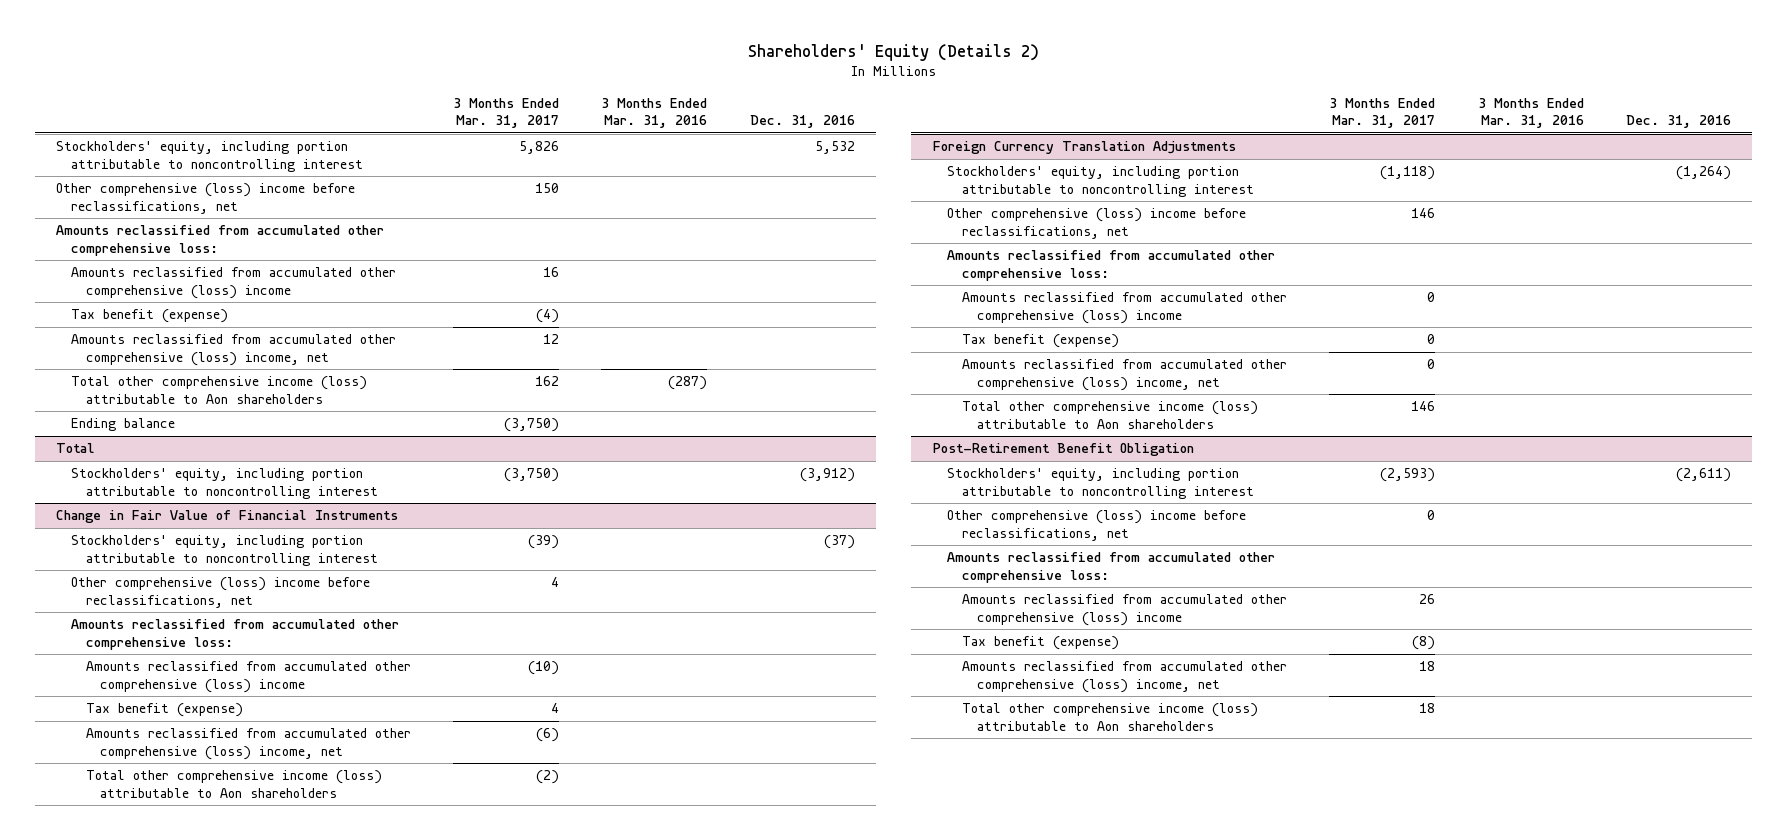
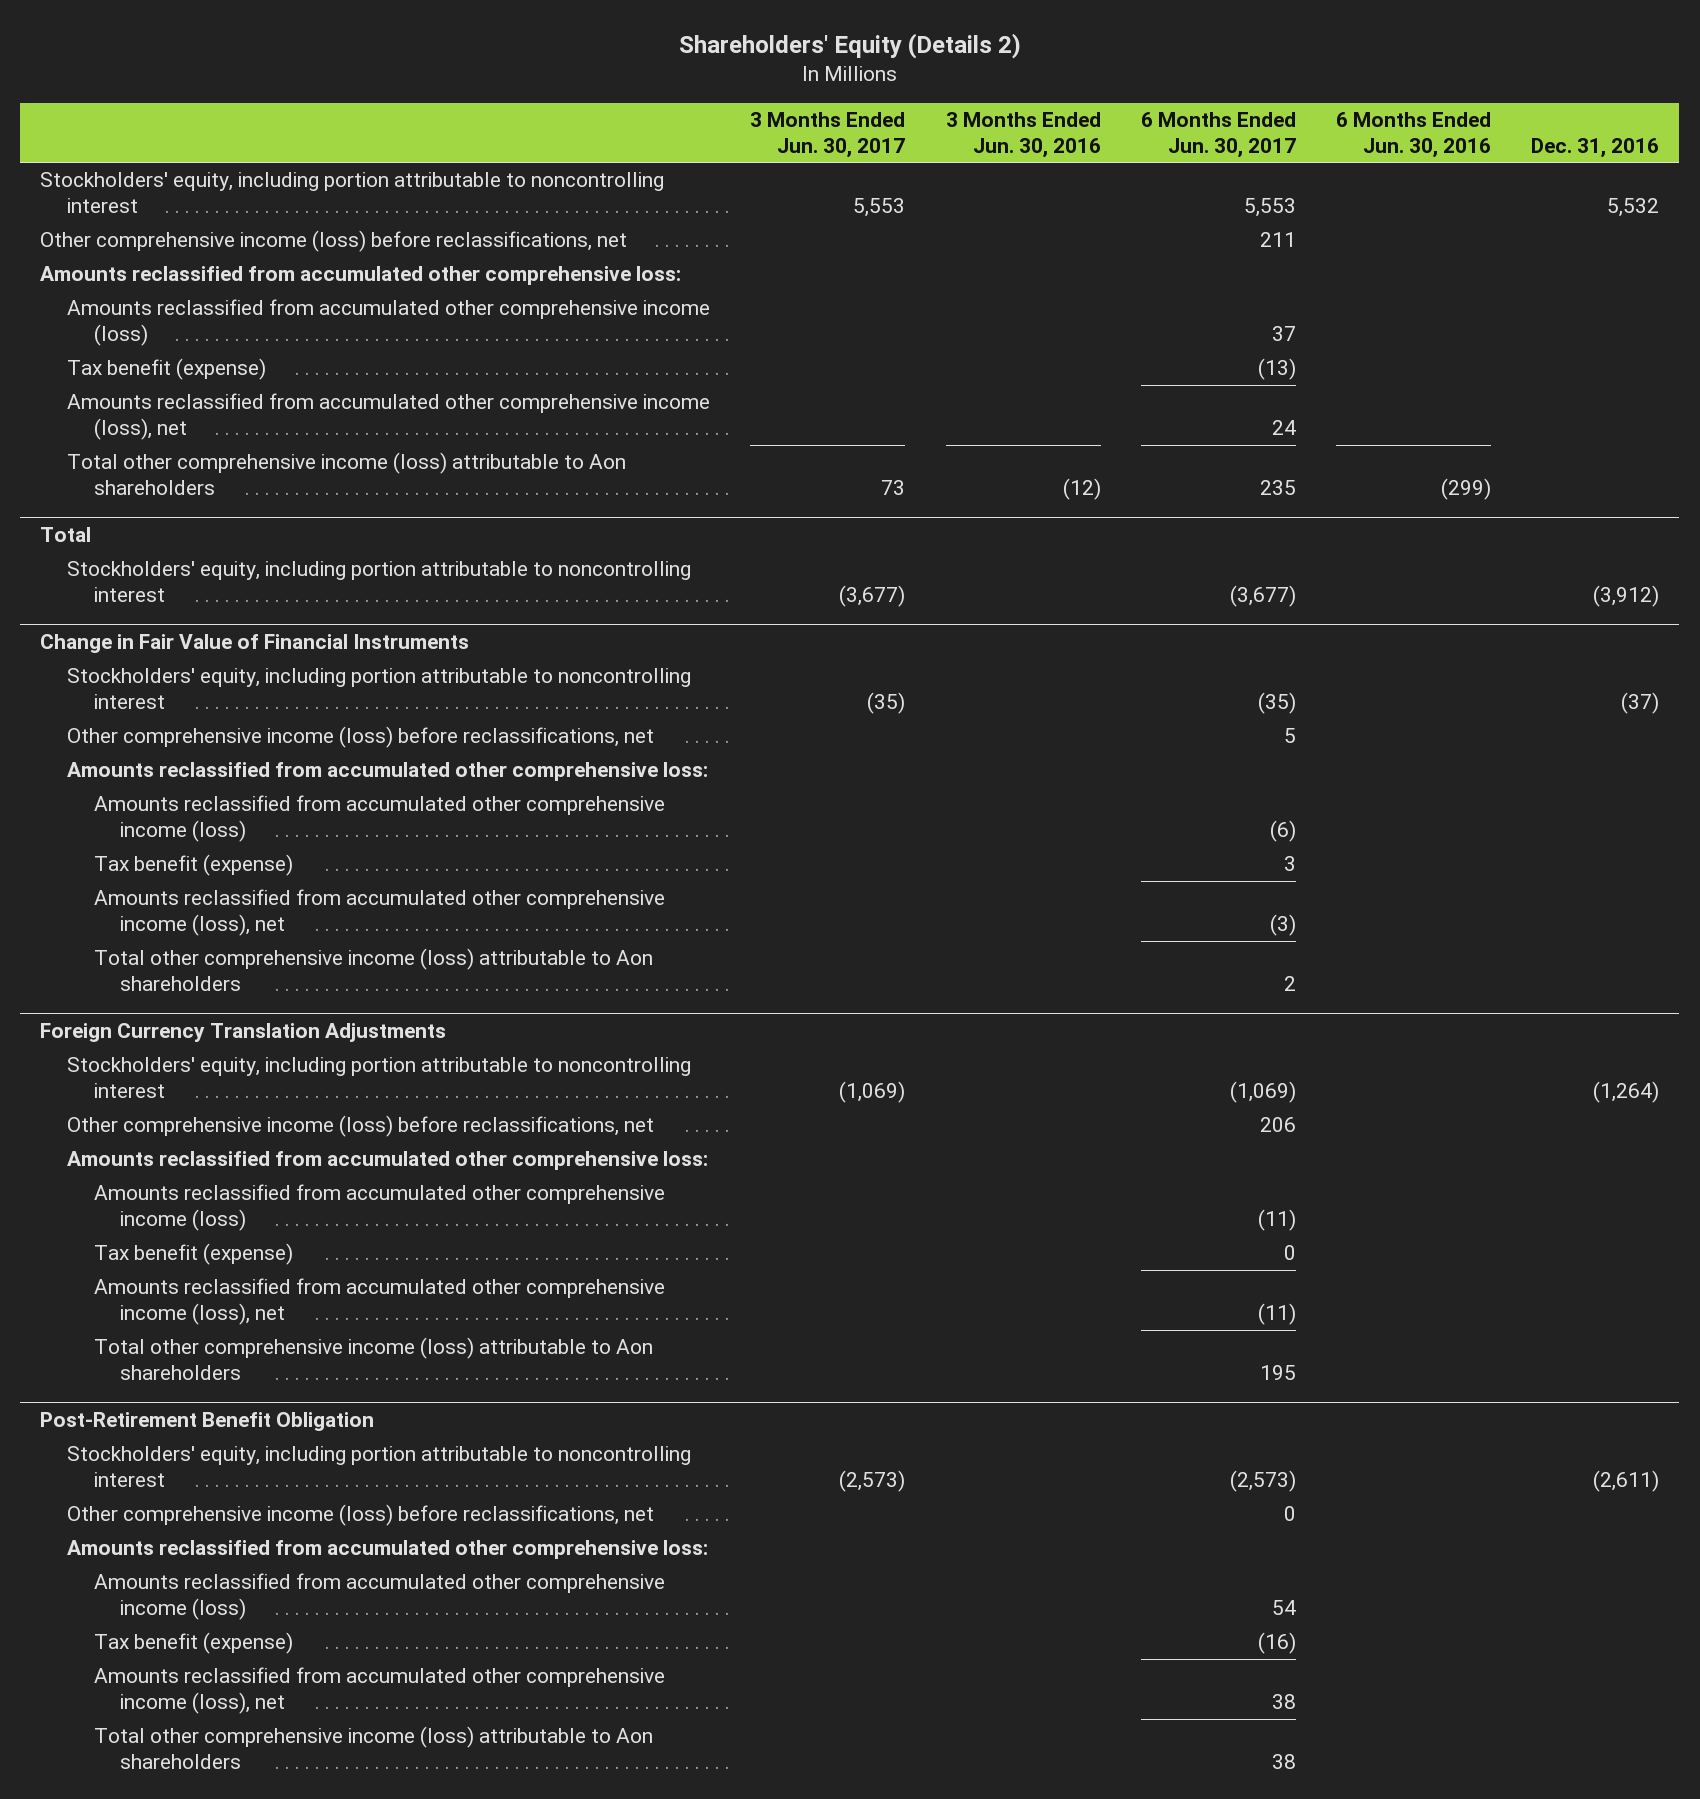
[453,97,560,129] 3 Months Ended Mar. 31, 2017 -> none
[601,97,708,129] 3 Months Ended Mar. 31, 2016 -> none
none -> [750,111,906,158] 3 Months Ended Jun. 30, 2017
none -> [945,111,1101,158] 3 Months Ended Jun. 30, 2016
none -> [1140,111,1296,158] 6 Months Ended Jun. 30, 2017
none -> [1336,111,1492,158] 6 Months Ended Jun. 30, 2016
[56,183,356,214] Other comprehensive (loss) income before reclassifications, net -> [40,230,628,253] Other comprehensive income (loss) before reclassifications, net
[71,267,397,299] Amounts reclassified from accumulated other comprehensive (loss) income -> [67,299,711,347] Amounts reclassified from accumulated other comprehensive income (loss)
[71,334,397,366] Amounts reclassified from accumulated other comprehensive (loss) income, net -> [67,393,711,441] Amounts reclassified from accumulated other comprehensive income (loss), net
[71,418,176,432] Ending balance -> none
[71,577,371,608] Other comprehensive (loss) income before reclassifications, net -> [67,726,655,749] Other comprehensive income (loss) before reclassifications, net
[85,661,411,693] Amounts reclassified from accumulated other comprehensive (loss) income -> [93,795,665,843] Amounts reclassified from accumulated other comprehensive income (loss)
[85,728,411,760] Amounts reclassified from accumulated other comprehensive (loss) income, net -> [93,889,665,937] Amounts reclassified from accumulated other comprehensive income (loss), net
[947,208,1247,239] Other comprehensive (loss) income before reclassifications, net -> [67,1115,655,1138] Other comprehensive income (loss) before reclassifications, net
[961,292,1287,324] Amounts reclassified from accumulated other comprehensive (loss) income -> [93,1184,665,1232] Amounts reclassified from accumulated other comprehensive income (loss)
[961,359,1287,391] Amounts reclassified from accumulated other comprehensive (loss) income, net -> [93,1278,665,1326] Amounts reclassified from accumulated other comprehensive income (loss), net
[947,510,1247,541] Other comprehensive (loss) income before reclassifications, net -> [67,1504,655,1527] Other comprehensive income (loss) before reclassifications, net
[961,594,1287,626] Amounts reclassified from accumulated other comprehensive (loss) income -> [93,1573,665,1621] Amounts reclassified from accumulated other comprehensive income (loss)
[961,661,1287,693] Amounts reclassified from accumulated other comprehensive (loss) income, net -> [93,1667,665,1715] Amounts reclassified from accumulated other comprehensive income (loss), net

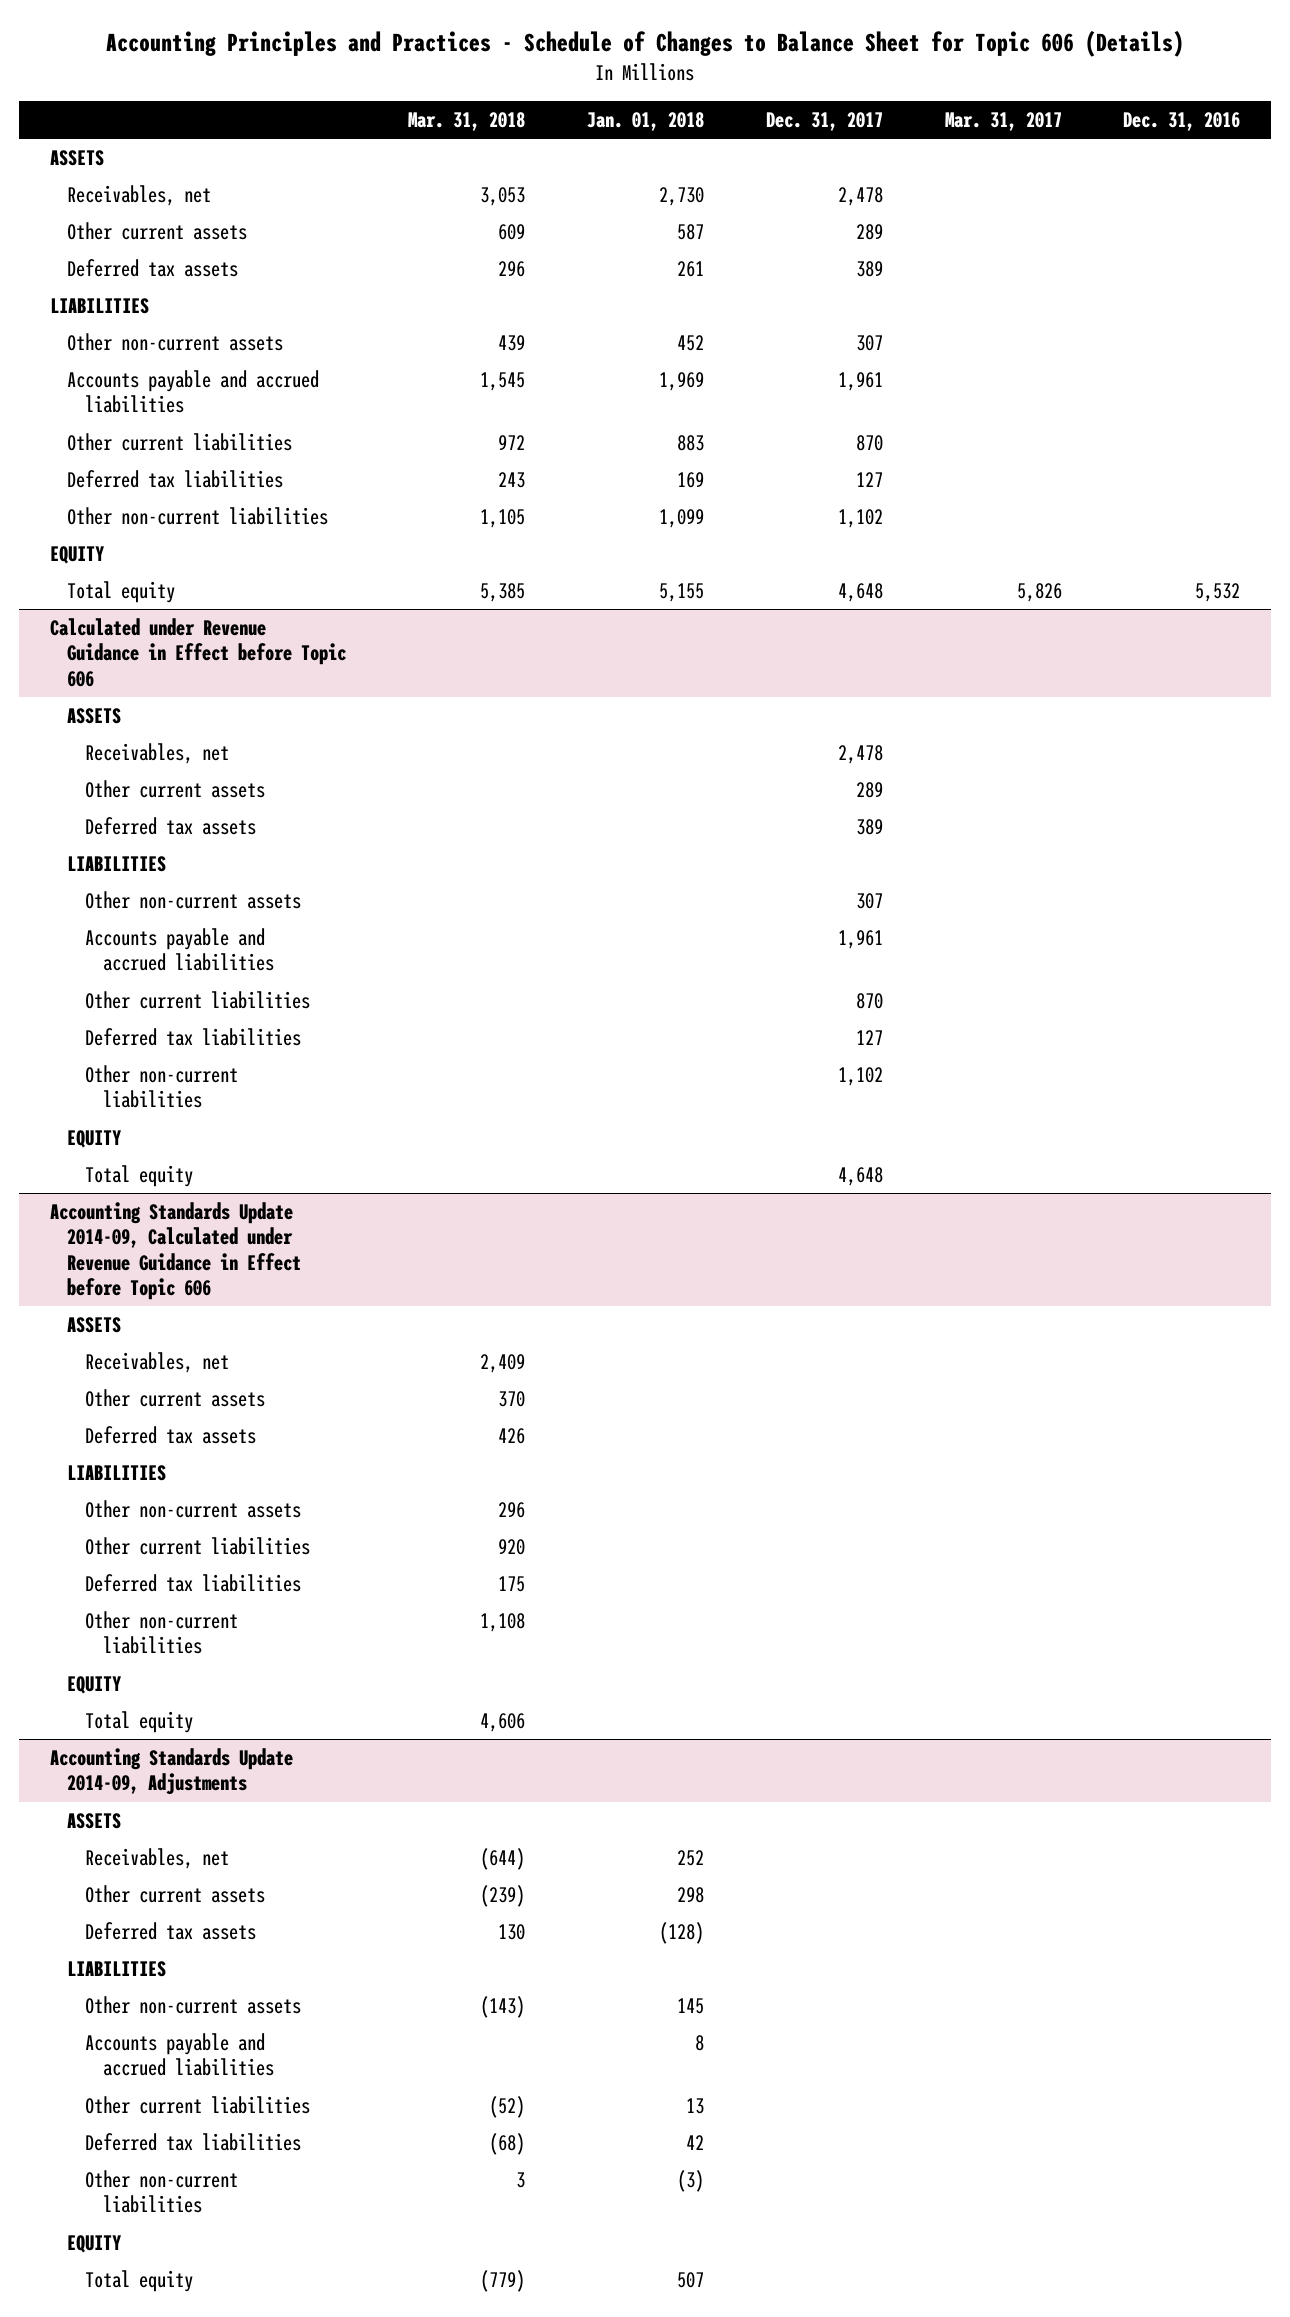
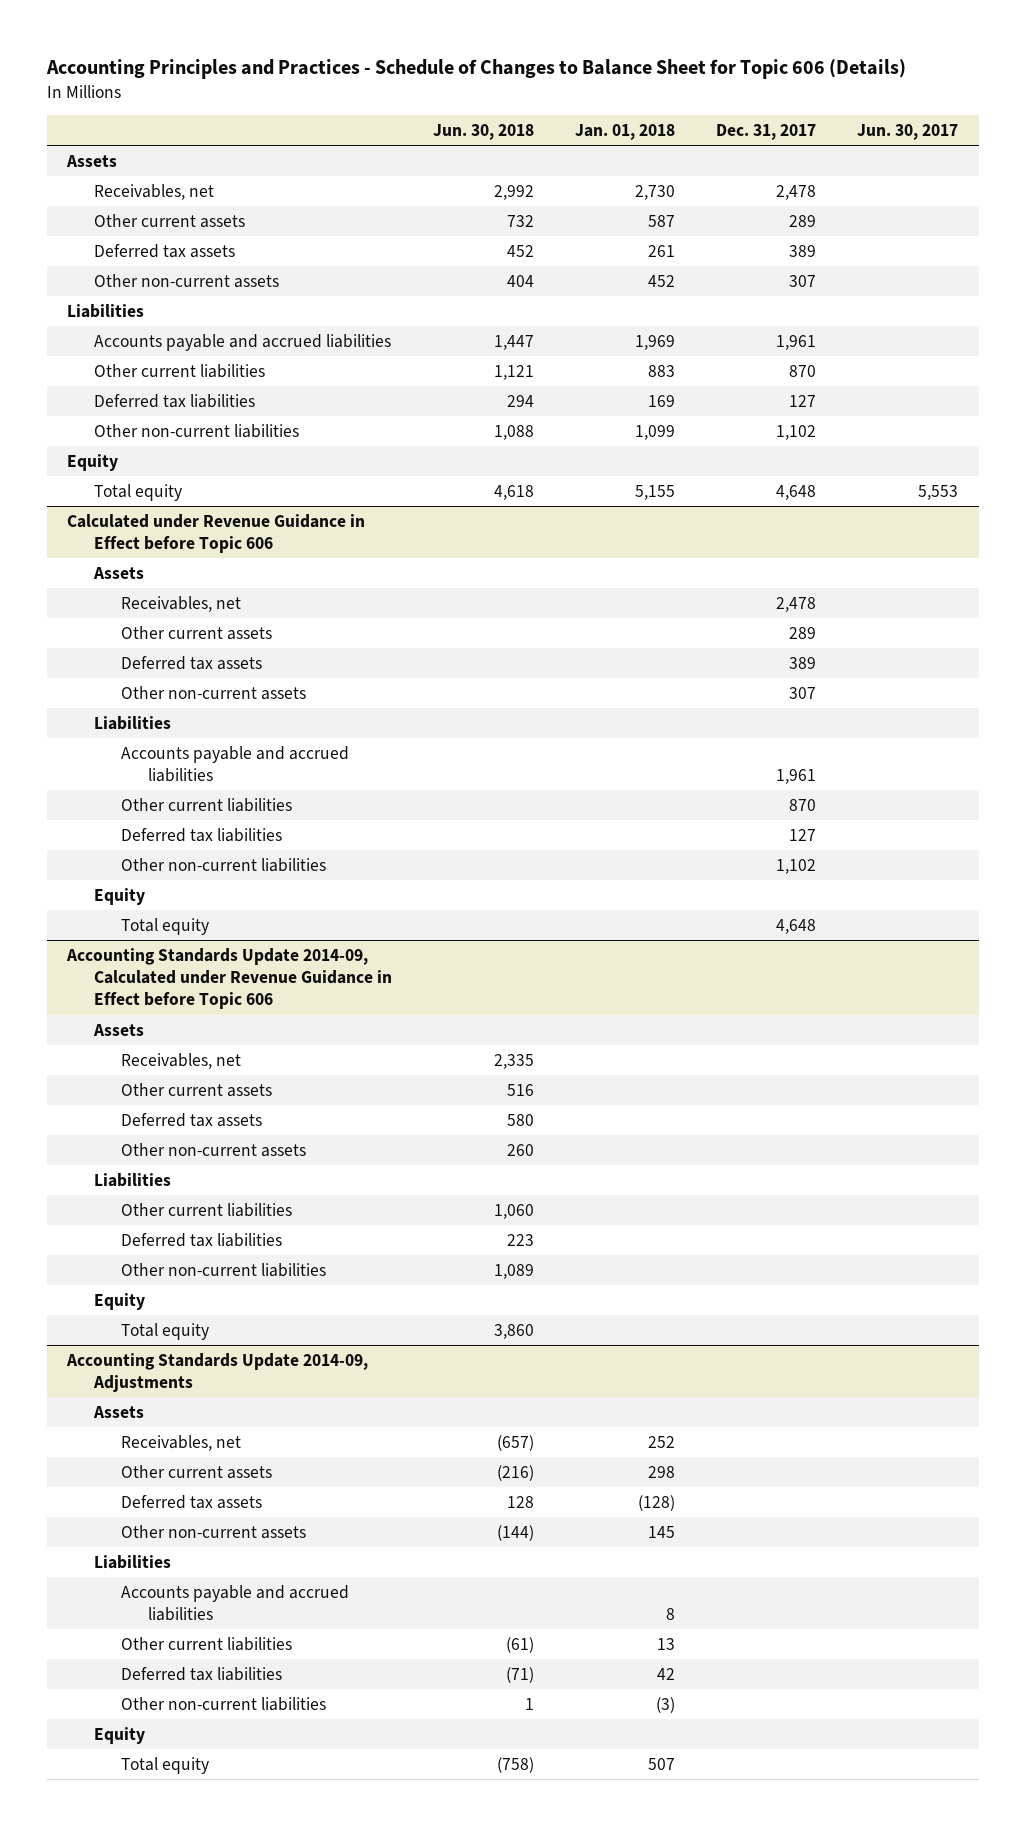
[408,111,526,131] Mar. 31, 2018 -> none
[944,111,1062,131] Mar. 31, 2017 -> none
[1123,111,1241,131] Dec. 31, 2016 -> none
none -> [433,123,535,140] Jun. 30, 2018
none -> [857,123,959,140] Jun. 30, 2017
[49,150,104,167] ASSETS -> [66,154,118,167] Assets
[49,298,149,315] LIABILITIES -> none
none -> [67,303,145,318] Liabilities
[49,546,104,565] EQUITY -> [67,453,119,471] Equity
[67,708,122,725] ASSETS -> [93,566,145,579] Assets
[67,856,167,873] LIABILITIES -> none
none -> [94,715,172,730] Liabilities
[67,1130,122,1149] EQUITY -> [94,887,146,905] Equity
[67,1317,122,1334] ASSETS -> [93,1023,145,1036] Assets
[67,1465,167,1482] LIABILITIES -> none
none -> [94,1172,172,1187] Liabilities
[67,1676,122,1695] EQUITY -> [94,1292,146,1310] Equity
[67,1813,122,1830] ASSETS -> [93,1405,145,1418] Assets
[67,1961,167,1978] LIABILITIES -> none
none -> [94,1554,172,1569] Liabilities
[67,2235,122,2254] EQUITY -> [94,1726,146,1744] Equity

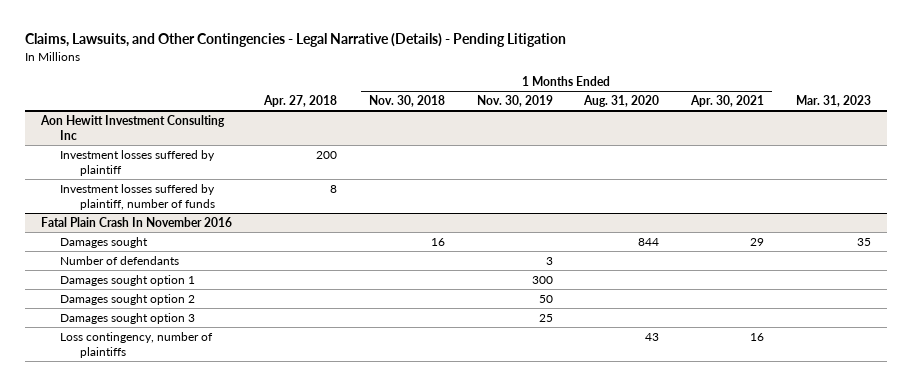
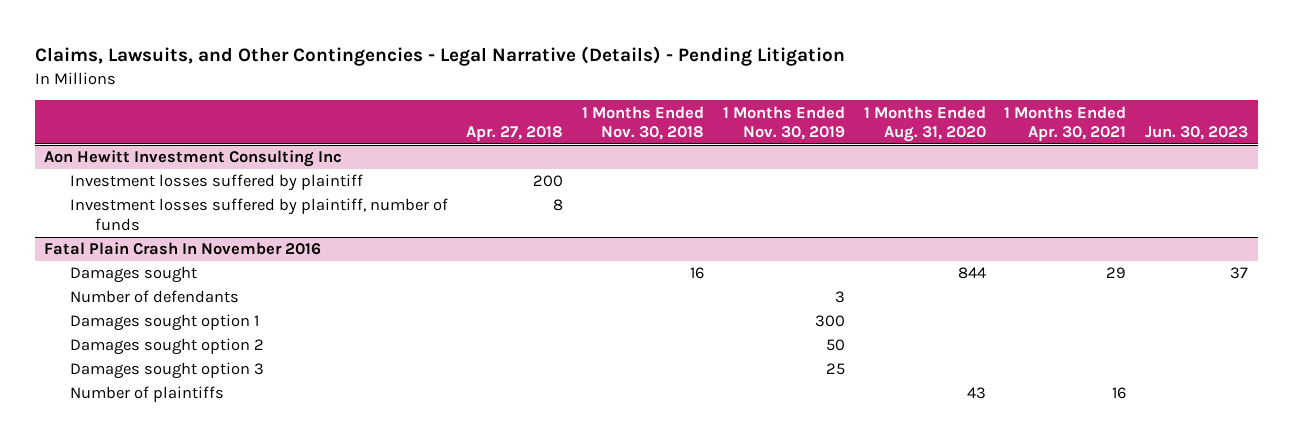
[796,95,872,108] Mar. 31, 2023 -> none
none -> [1145,126,1249,141] Jun. 30, 2023
[60,331,214,358] Loss contingency, number of plaintiffs -> [69,386,224,403] Number of plaintiffs

